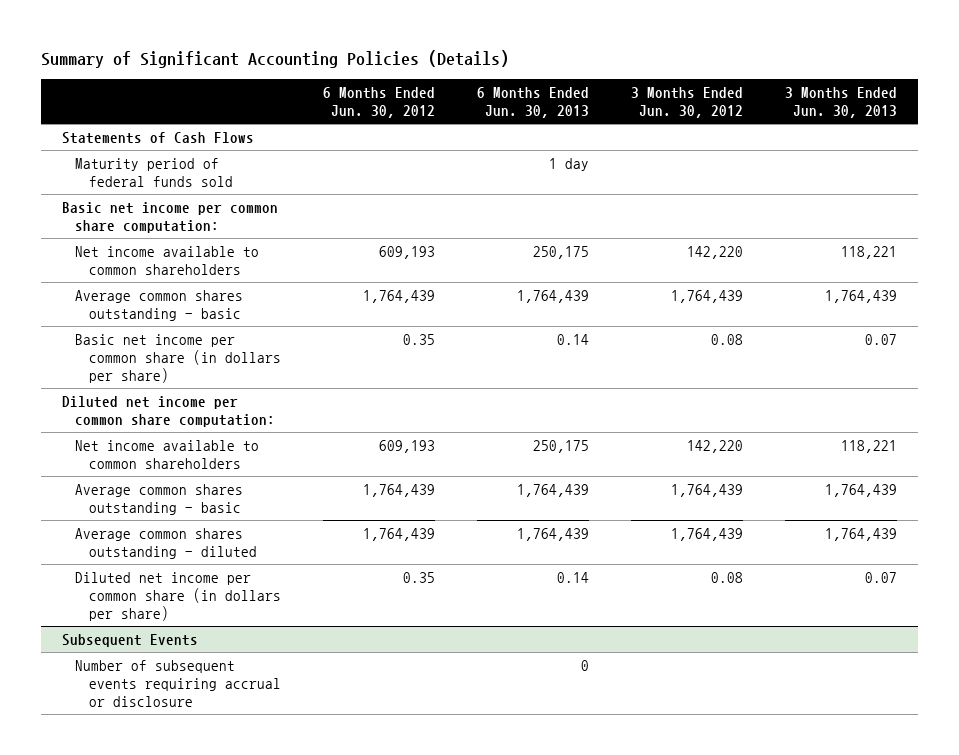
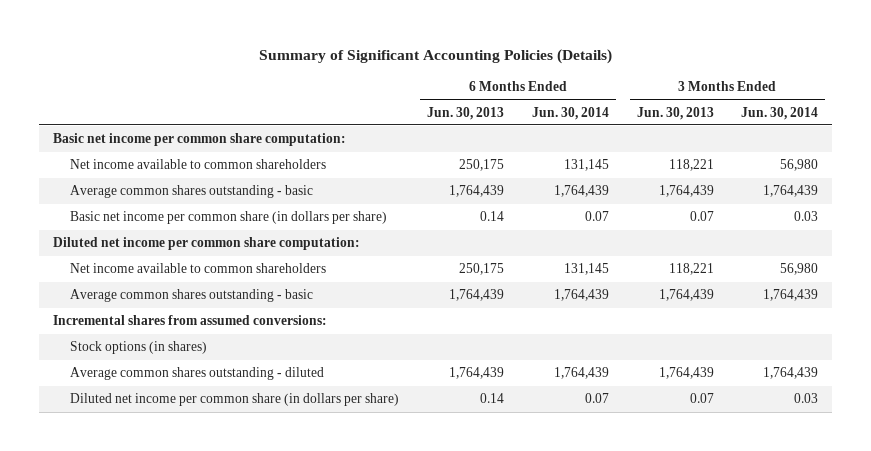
[322,86,435,119] 6 Months Ended Jun. 30, 2012 -> none
[631,86,744,119] 3 Months Ended Jun. 30, 2012 -> none
none -> [531,106,609,120] Jun. 30, 2014
none -> [741,106,819,120] Jun. 30, 2014
[61,131,254,144] Statements of Cash Flows -> none
[75,157,233,187] Maturity period of federal funds sold -> none
none -> [52,315,327,326] Incremental shares from assumed conversions:
none -> [70,341,208,355] Stock options (in shares)
[61,633,198,647] Subsequent Events -> none
[75,659,281,708] Number of subsequent events requiring accrual or disclosure -> none

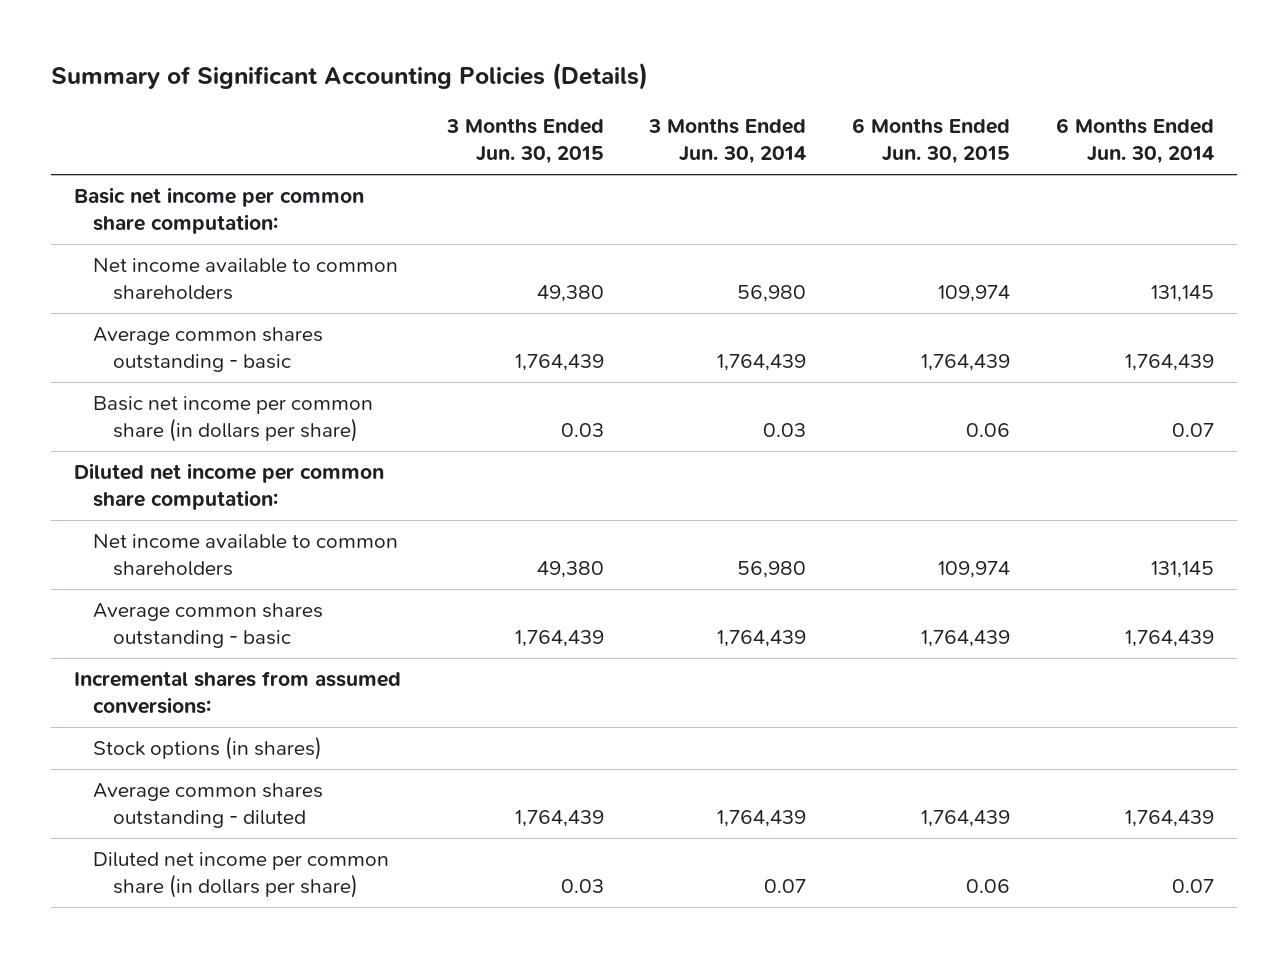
[426,106,504,120] Jun. 30, 2013 -> none
[636,106,714,120] Jun. 30, 2013 -> none
none -> [445,118,604,165] 3 Months Ended Jun. 30, 2015
none -> [852,118,1011,165] 6 Months Ended Jun. 30, 2015
[794,393,819,404] 0.03 -> [764,879,807,894] 0.07

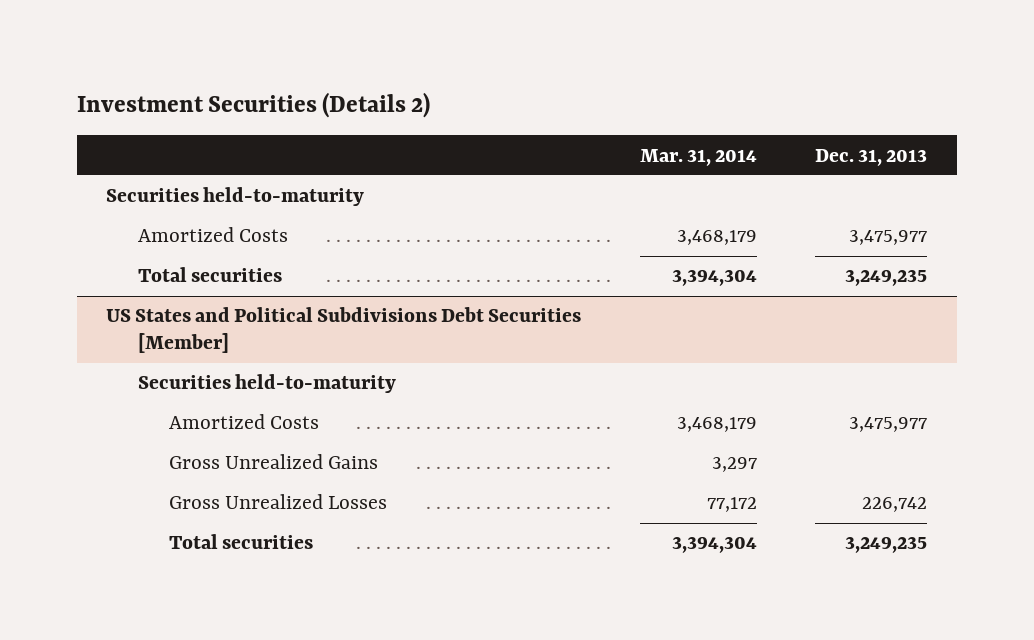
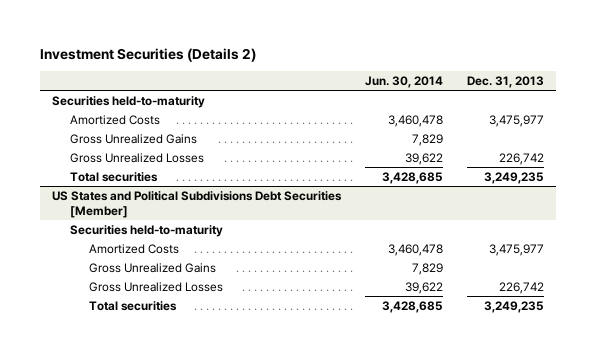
[639,148,757,166] Mar. 31, 2014 -> none
none -> [365,75,444,88] Jun. 30, 2014
none -> [70,133,198,144] Gross Unrealized Gains
none -> [70,152,205,163] Gross Unrealized Losses

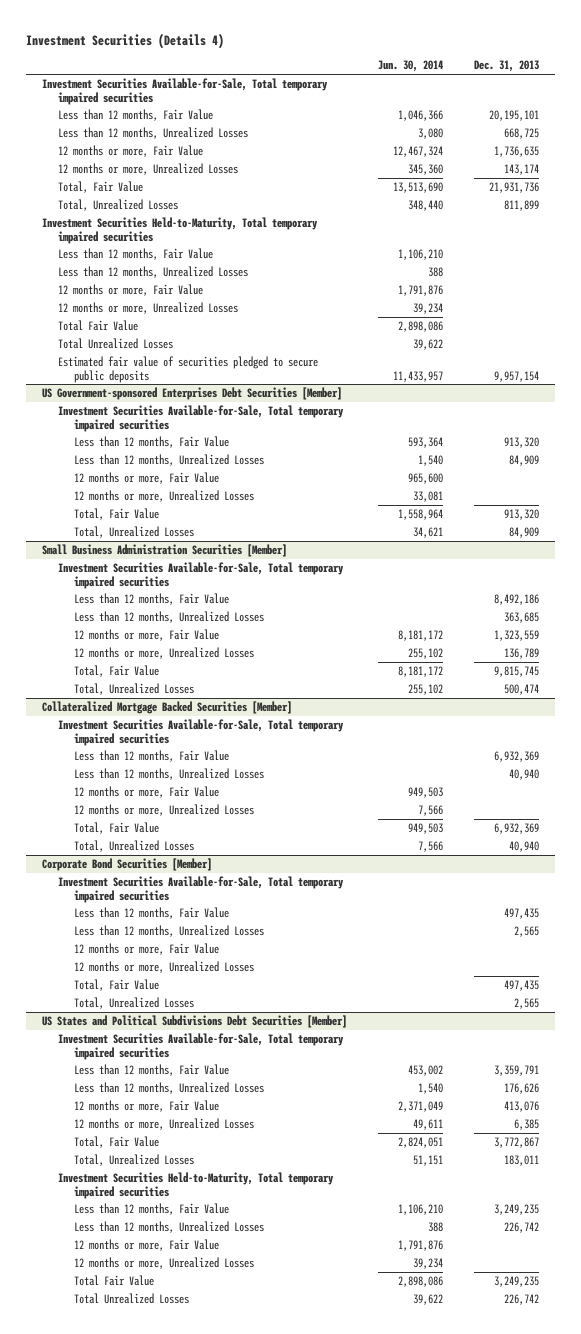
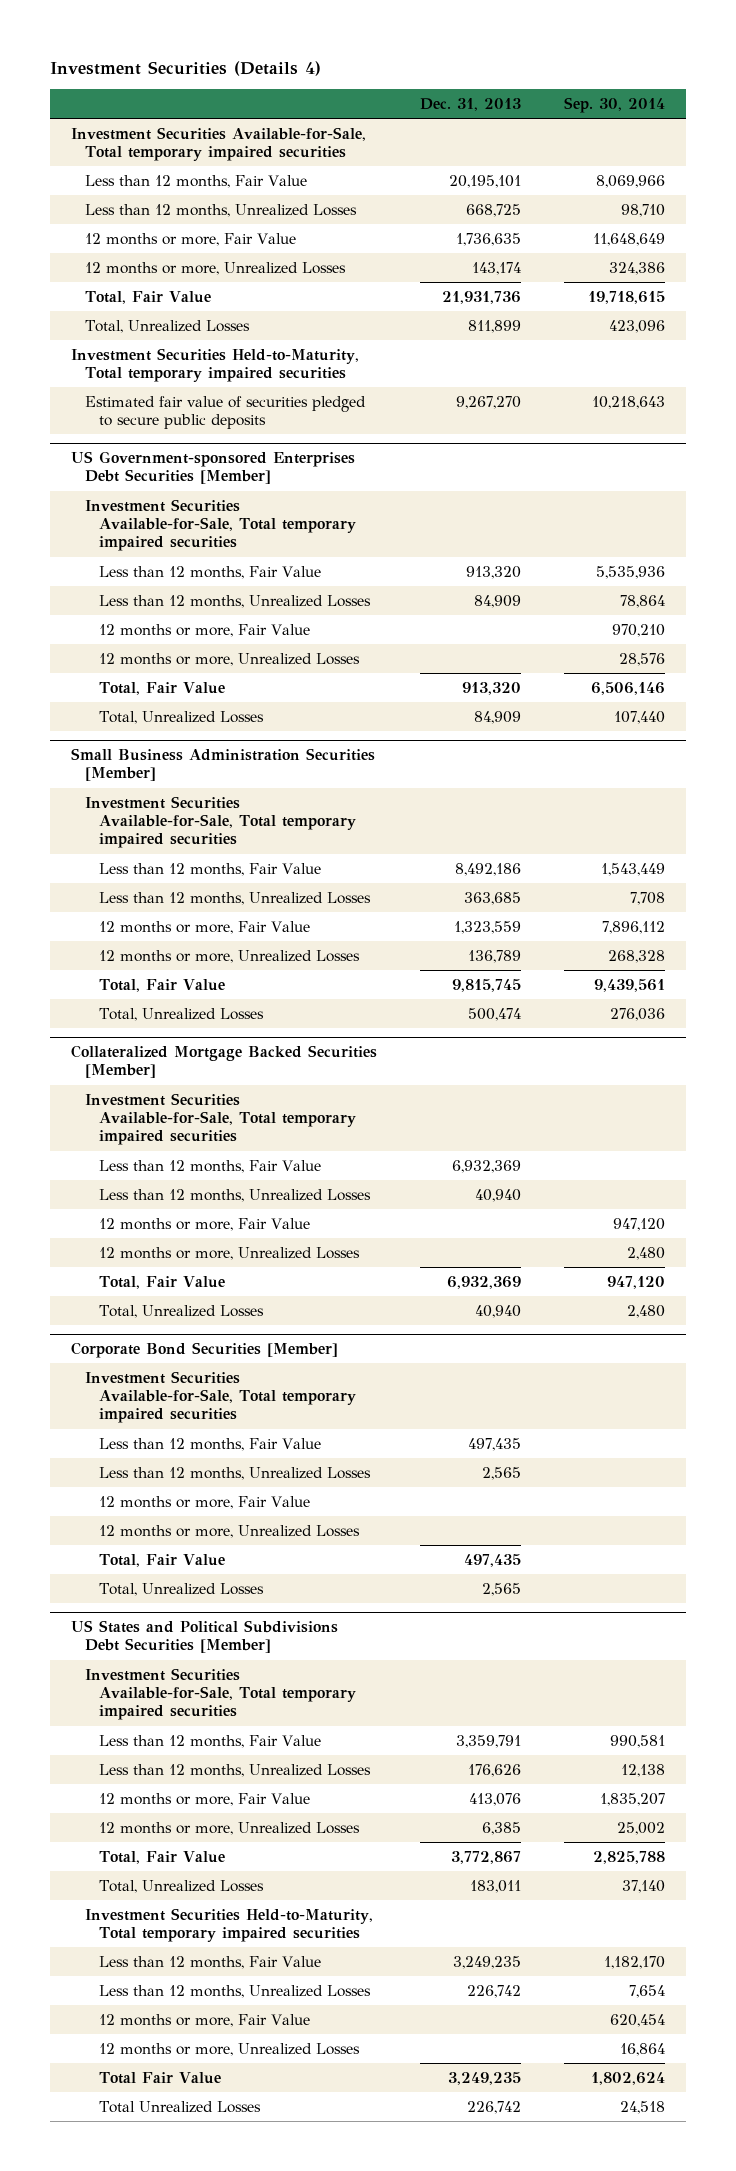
[377,60,443,73] Jun. 30, 2014 -> none
none -> [563,97,665,114] Sep. 30, 2014
[57,248,213,261] Less than 12 months, Fair Value -> none
[57,266,248,279] Less than 12 months, Unrealized Losses -> none
[57,284,203,297] 12 months or more, Fair Value -> none
[57,302,238,315] 12 months or more, Unrealized Losses -> none
[57,320,138,332] Total Fair Value -> none
[57,338,173,350] Total Unrealized Losses -> none
[494,370,540,382] 9,957,154 -> [455,395,521,409] 9,267,270

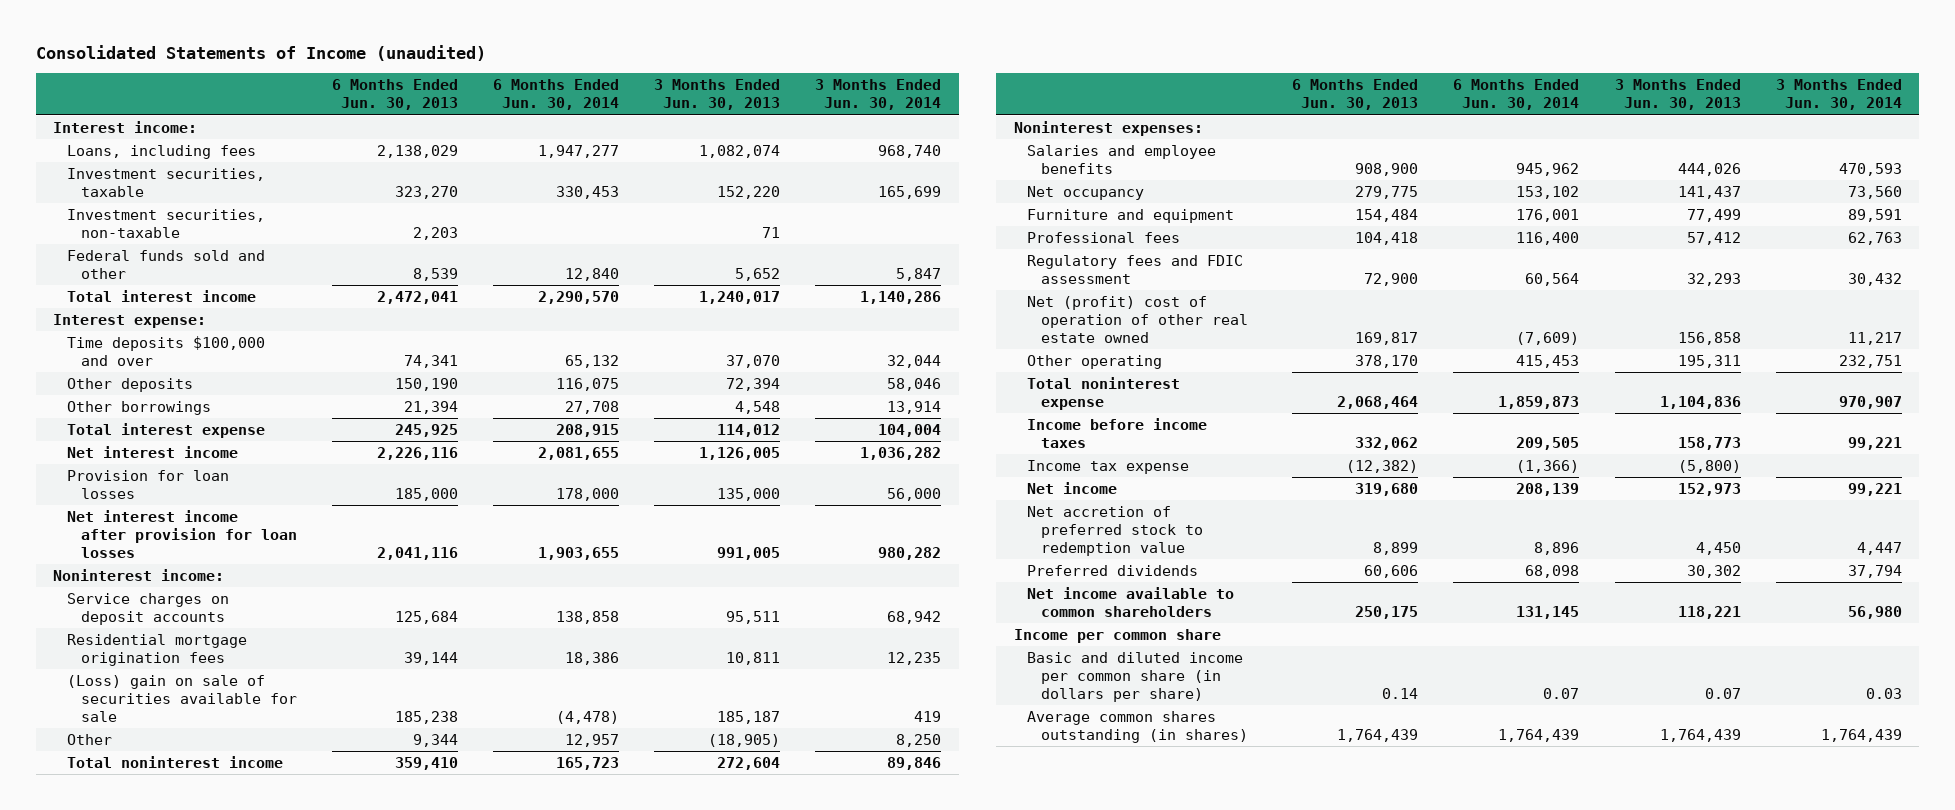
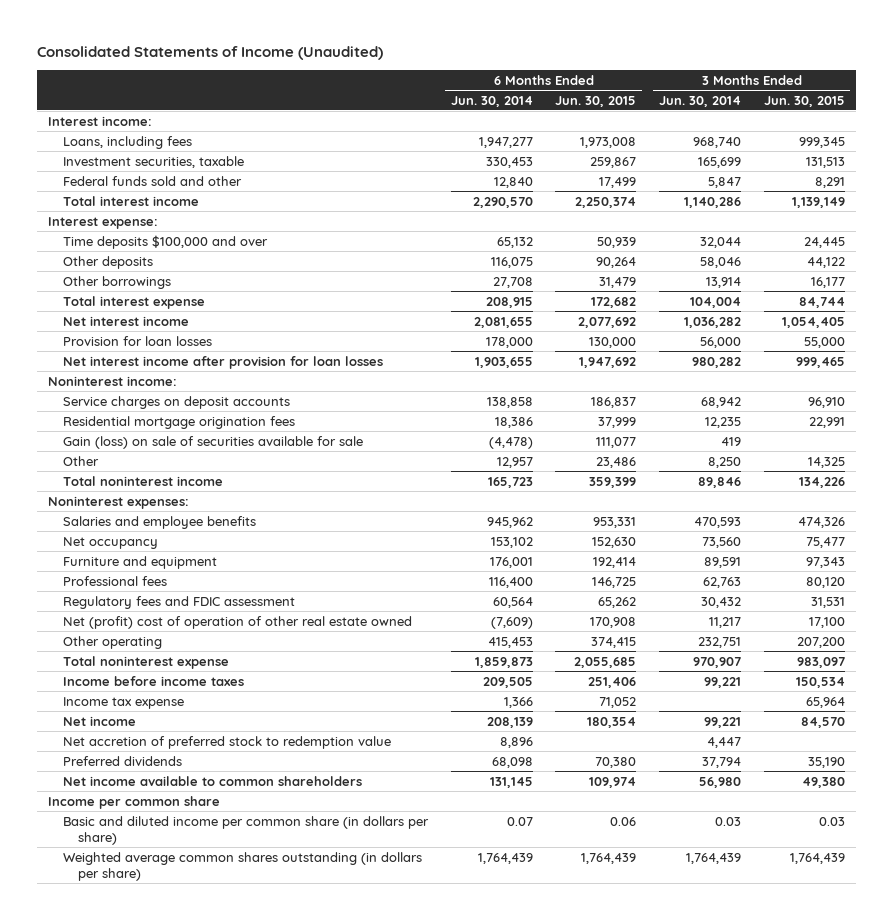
[35,44,486,61] Consolidated Statements of Income (unaudited) -> [37,46,384,61] Consolidated Statements of Income (Unaudited)
[331,79,458,111] 6 Months Ended Jun. 30, 2013 -> none
[654,79,781,111] 3 Months Ended Jun. 30, 2013 -> none
none -> [555,95,637,107] Jun. 30, 2015
none -> [763,95,845,107] Jun. 30, 2015
[66,209,265,239] Investment securities, non-taxable -> none
[66,675,297,723] (Loss) gain on sale of securities available for sale -> [63,435,364,449] Gain (loss) on sale of securities available for sale
[1516,460,1580,474] (1,366) -> [503,696,533,708] 1,366
[1027,711,1249,744] Average common shares outstanding (in shares) -> [63,851,423,881] Weighted average common shares outstanding (in dollars per share)

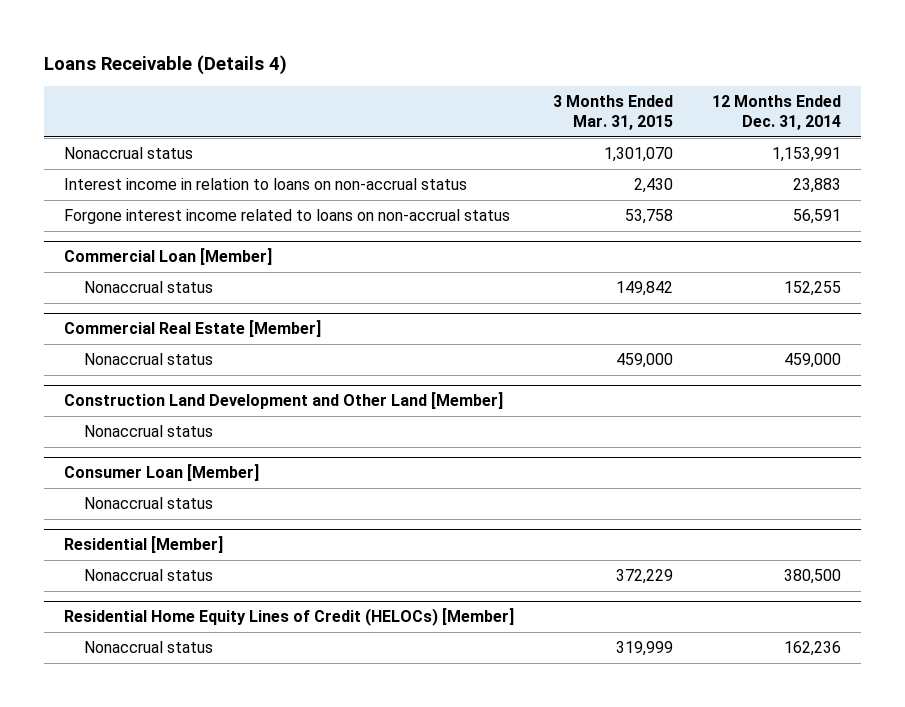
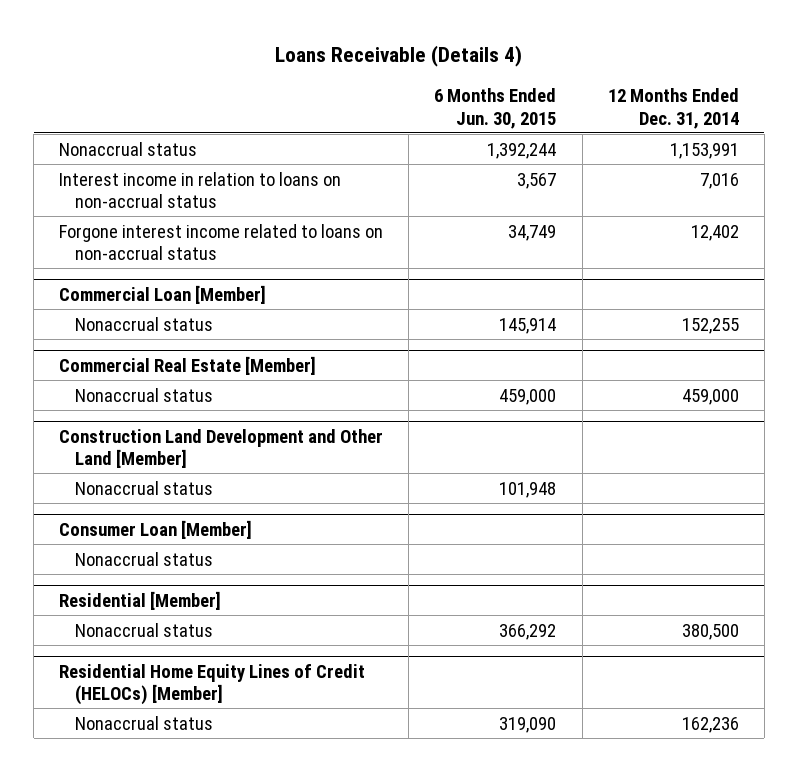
[553,94,674,131] 3 Months Ended Mar. 31, 2015 -> none
none -> [434,88,557,129] 6 Months Ended Jun. 30, 2015
[793,178,842,194] 23,883 -> [699,172,739,189] 7,016
[793,209,842,225] 56,591 -> [690,224,739,241] 12,402

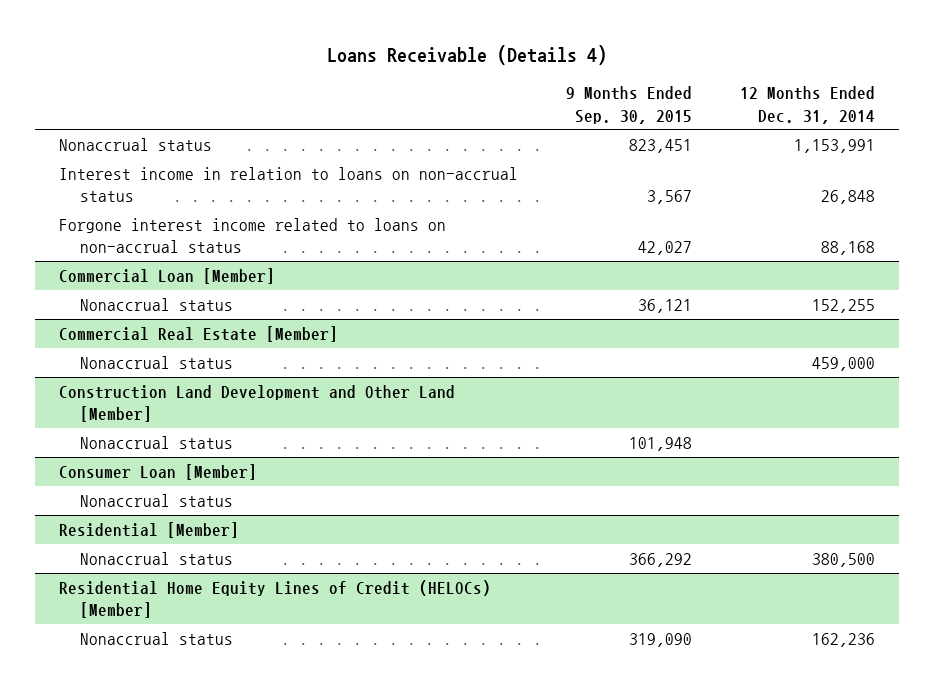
[434,88,557,129] 6 Months Ended Jun. 30, 2015 -> none
none -> [565,86,692,124] 9 Months Ended Sep. 30, 2015
[699,172,739,189] 7,016 -> [821,189,876,204] 26,848
[690,224,739,241] 12,402 -> [821,240,876,255] 88,168

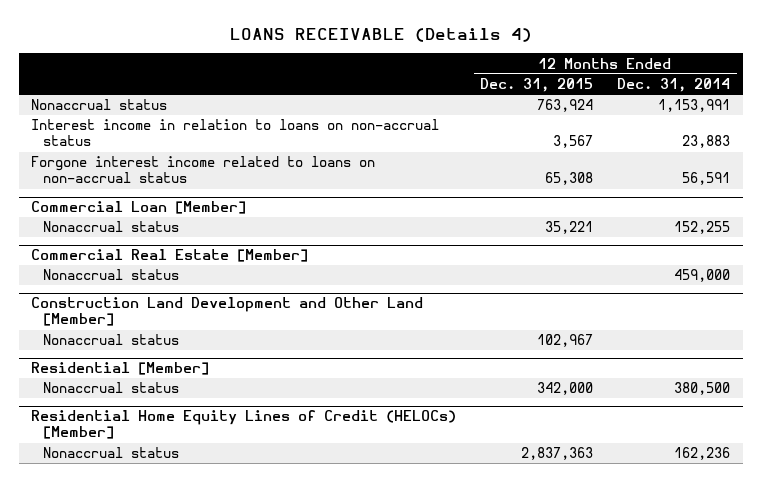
[326,45,607,66] Loans Receivable (Details 4) -> [229,27,532,42] LOANS RECEIVABLE (Details 4)
[565,86,692,124] 9 Months Ended Sep. 30, 2015 -> none
none -> [480,78,594,93] Dec. 31, 2015
[821,189,876,204] 26,848 -> [682,135,731,149] 23,883
[821,240,876,255] 88,168 -> [682,172,731,186] 56,591
[58,463,257,480] Consumer Loan [Member] -> none
[79,493,233,507] Nonaccrual status -> none

